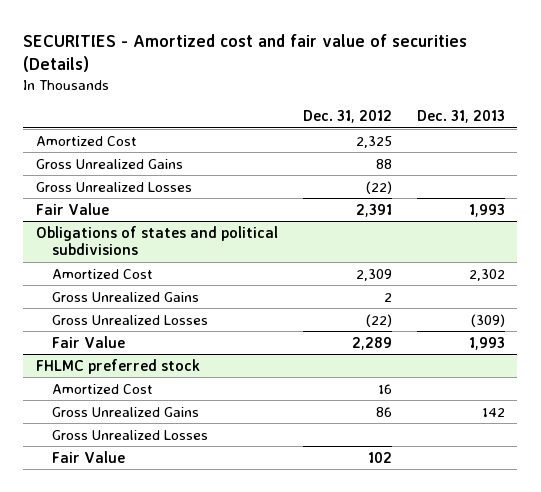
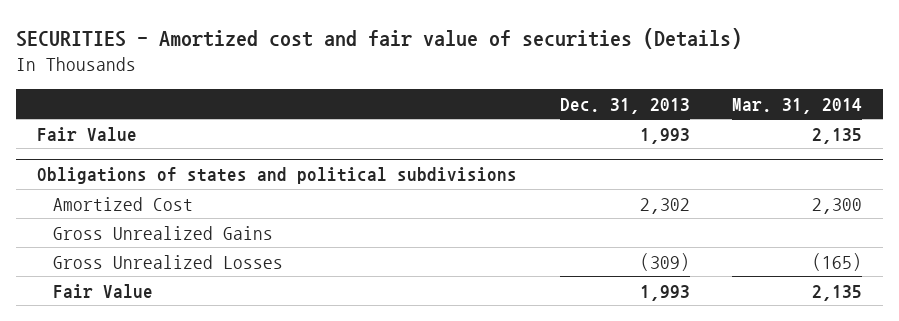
[302,110,392,124] Dec. 31, 2012 -> none
none -> [732,97,863,114] Mar. 31, 2014
[35,135,137,146] Amortized Cost -> none
[35,158,183,169] Gross Unrealized Gains -> none
[35,181,192,192] Gross Unrealized Losses -> none
[35,358,200,374] FHLMC preferred stock -> none
[52,383,154,394] Amortized Cost -> none
[52,406,200,417] Gross Unrealized Gains -> none
[52,429,209,440] Gross Unrealized Losses -> none
[52,450,126,463] Fair Value -> none

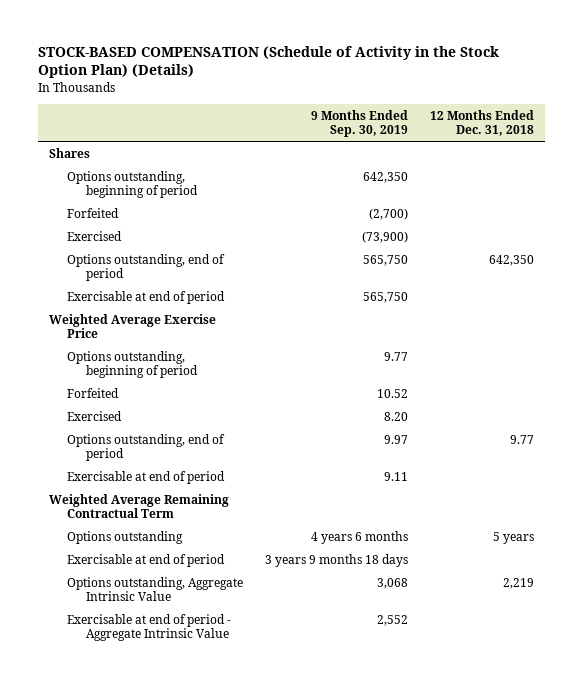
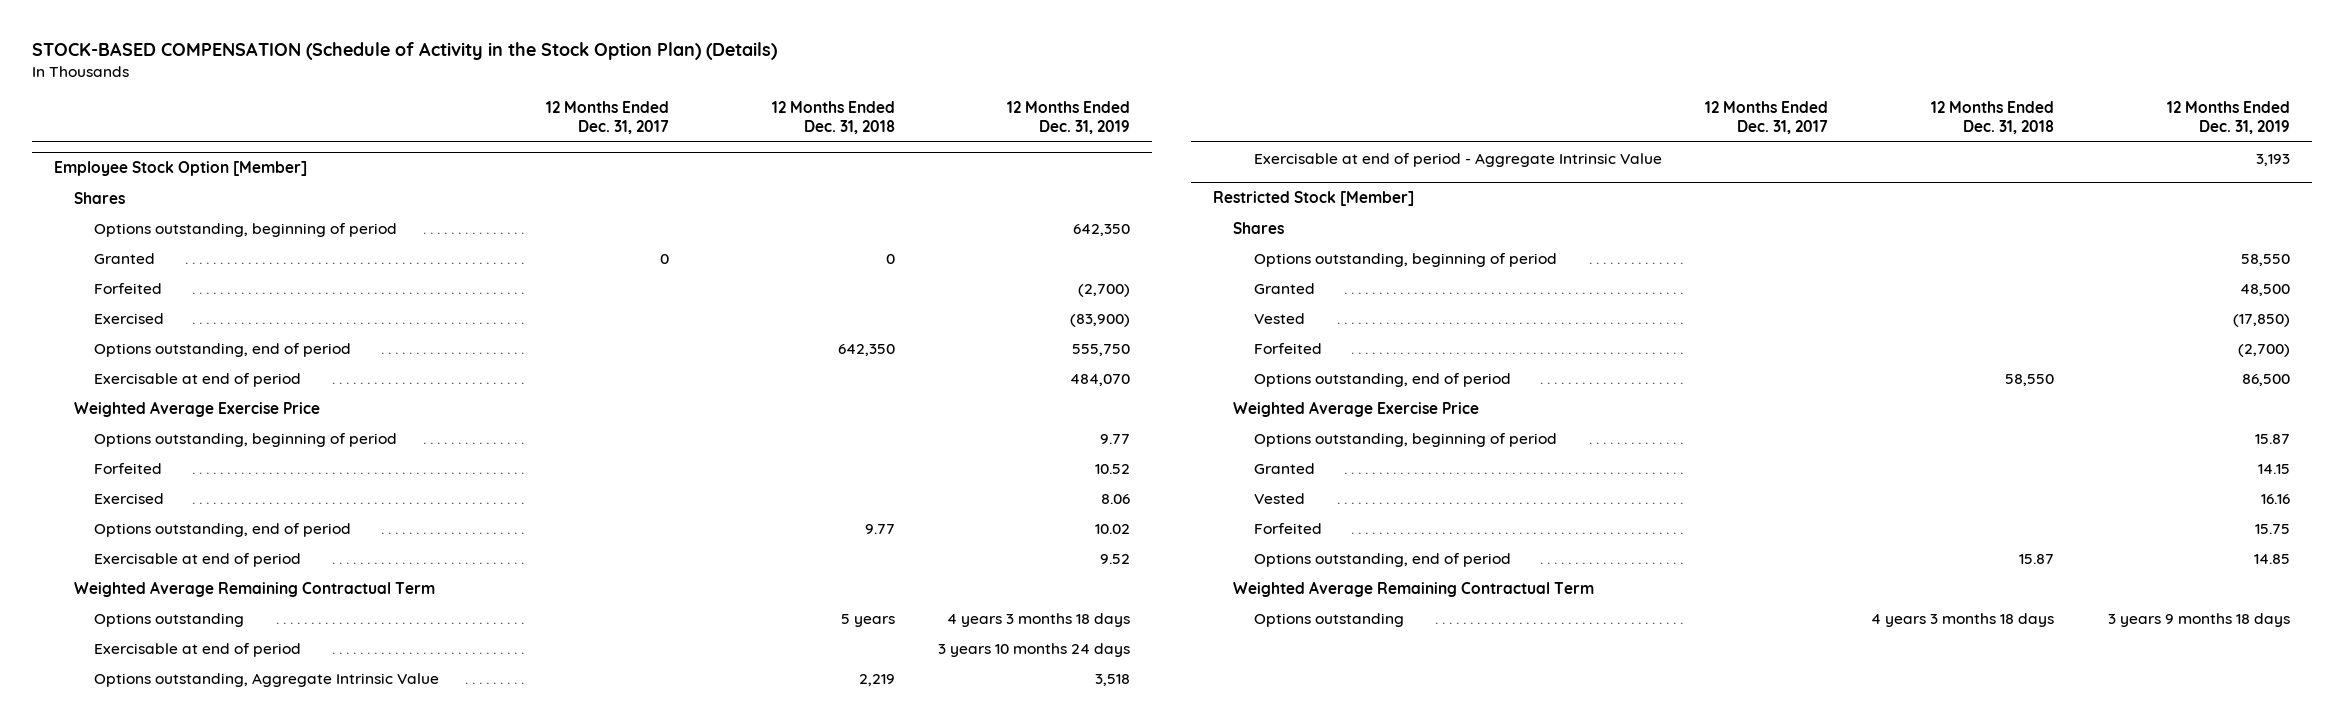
[311,109,409,137] 9 Months Ended Sep. 30, 2019 -> none
none -> [545,101,669,135] 12 Months Ended Dec. 31, 2017
none -> [1007,101,1131,135] 12 Months Ended Dec. 31, 2019
none -> [53,161,307,177] Employee Stock Option [Member]
none -> [94,252,156,264] Granted
none -> [1212,191,1414,207] Restricted Stock [Member]
none -> [1233,221,1285,234] Shares
none -> [1253,252,1557,267] Options outstanding, beginning of period
none -> [1253,282,1315,294] Granted
none -> [1253,312,1305,324] Vested
none -> [1253,342,1322,354] Forfeited
none -> [1253,372,1511,387] Options outstanding, end of period
none -> [1233,400,1480,417] Weighted Average Exercise Price
none -> [1253,432,1557,447] Options outstanding, beginning of period
none -> [1253,462,1315,474] Granted
none -> [1253,492,1305,504] Vested
none -> [1253,522,1322,534] Forfeited
none -> [1253,552,1511,567] Options outstanding, end of period
none -> [1233,580,1595,597] Weighted Average Remaining Contractual Term
none -> [1253,612,1404,627] Options outstanding

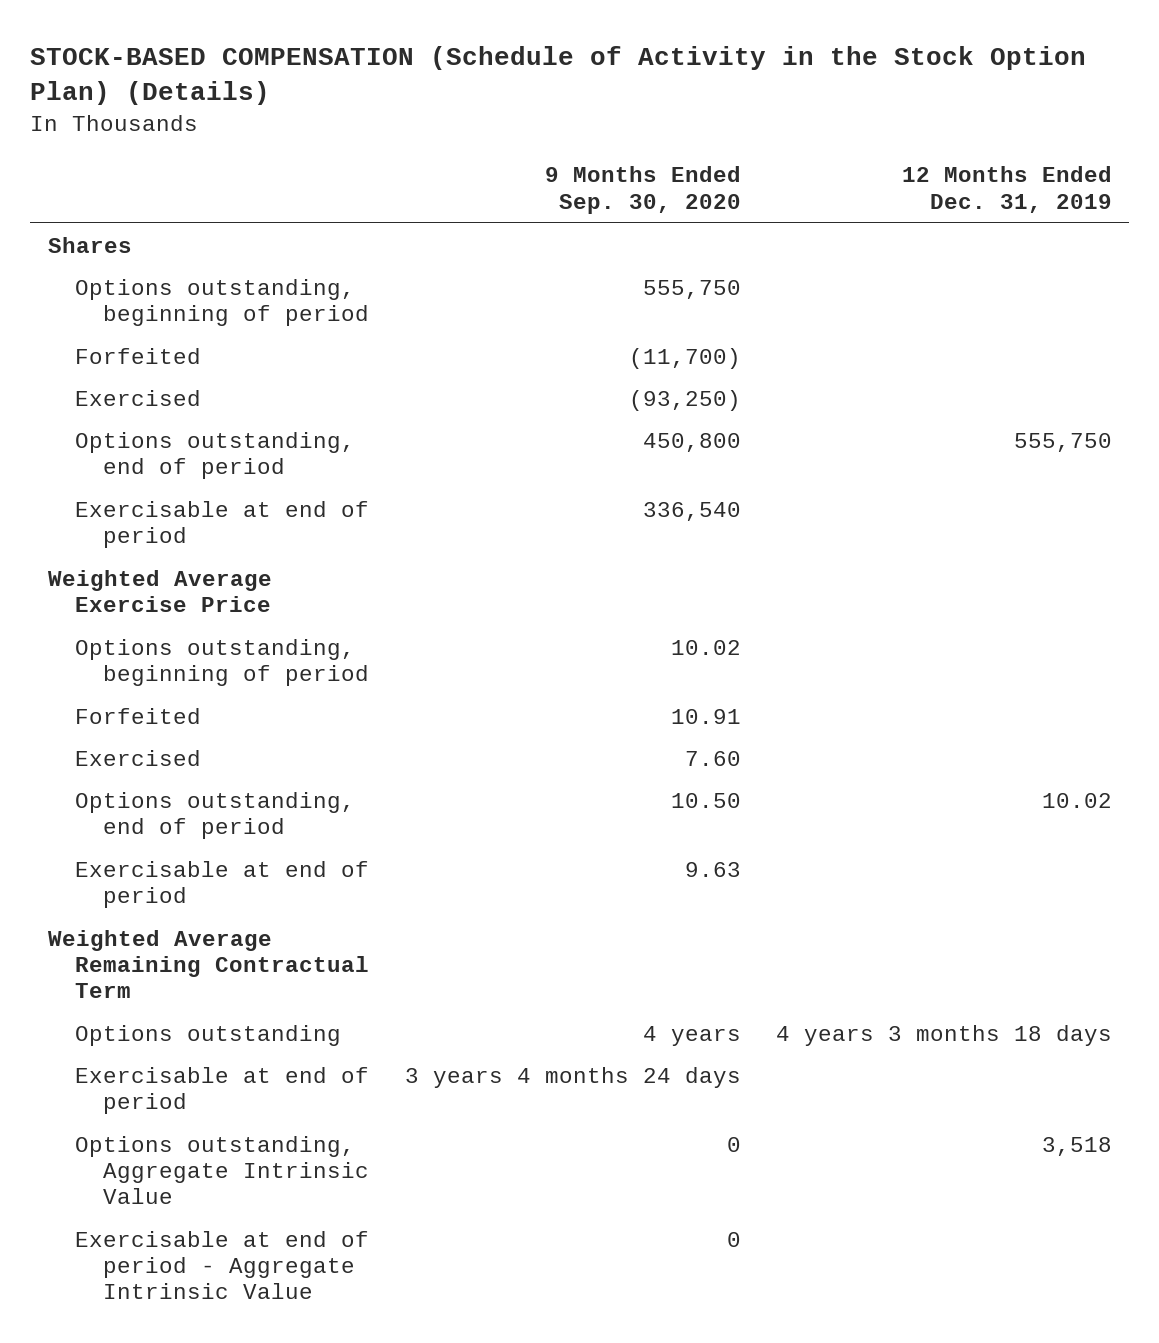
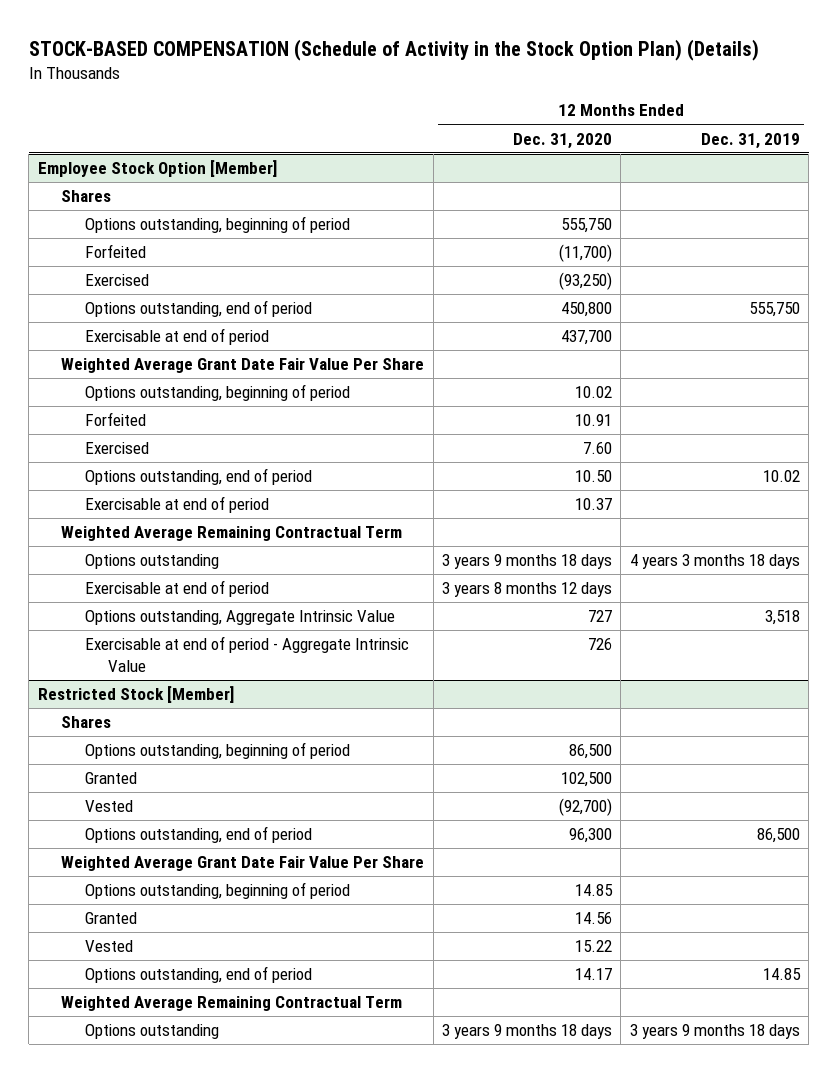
[544,166,741,214] 9 Months Ended Sep. 30, 2020 -> none
none -> [512,132,612,149] Dec. 31, 2020
none -> [37,160,277,178] Employee Stock Option [Member]
[47,569,272,613] Weighted Average Exercise Price -> [61,358,425,374] Weighted Average Grant Date Fair Value Per Share
none -> [37,686,234,704] Restricted Stock [Member]
none -> [61,716,112,729] Shares
none -> [84,742,350,760] Options outstanding, beginning of period
none -> [84,772,137,785] Granted
none -> [84,800,133,813] Vested
none -> [84,826,312,844] Options outstanding, end of period
none -> [61,856,425,872] Weighted Average Grant Date Fair Value Per Share
none -> [84,882,350,900] Options outstanding, beginning of period
none -> [84,912,137,925] Granted
none -> [84,940,133,953] Vested
none -> [84,966,312,984] Options outstanding, end of period
none -> [61,996,403,1012] Weighted Average Remaining Contractual Term
none -> [84,1024,219,1040] Options outstanding

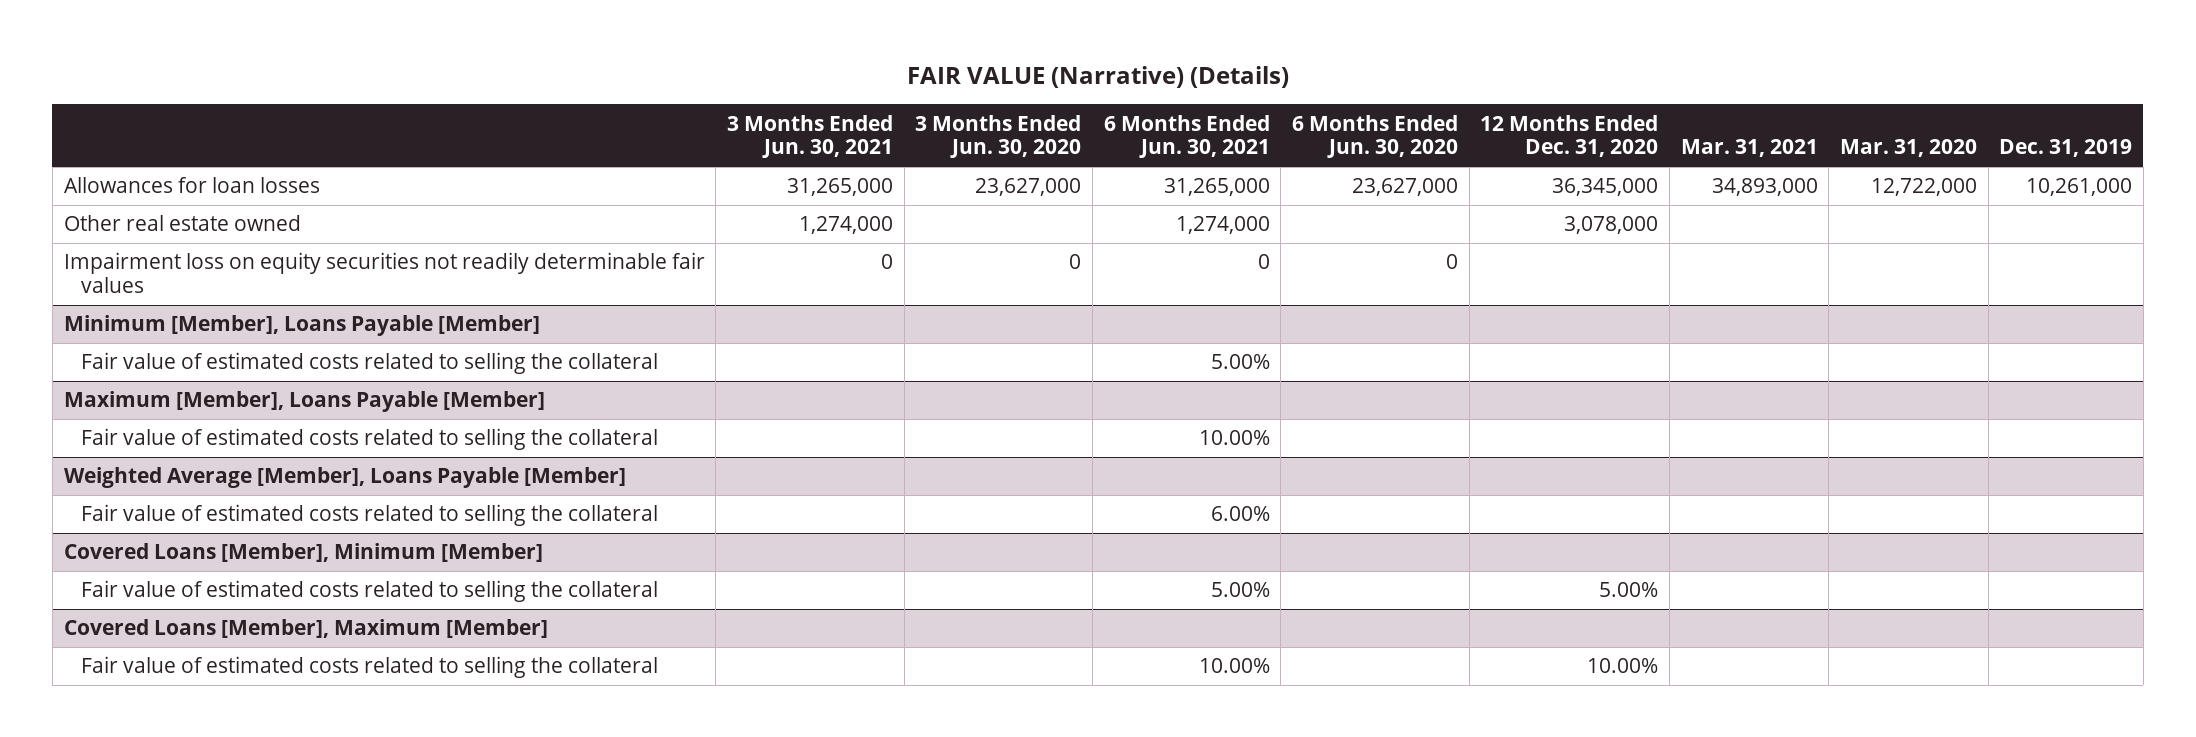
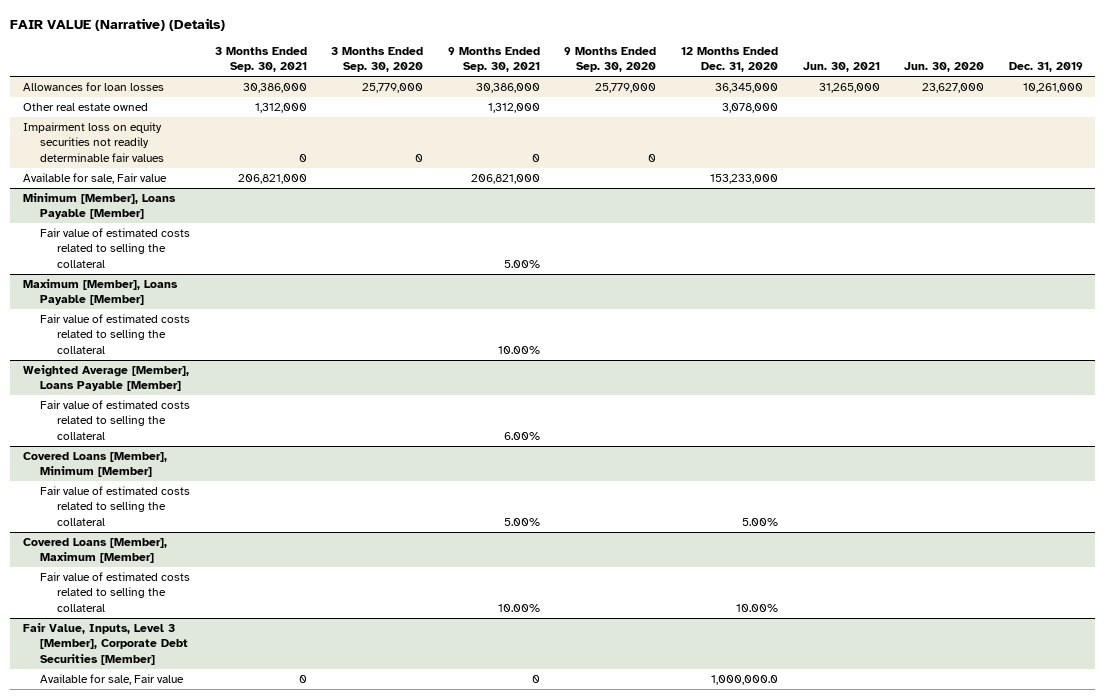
[726,114,893,159] 3 Months Ended Jun. 30, 2021 -> none
[915,114,1082,159] 3 Months Ended Jun. 30, 2020 -> none
[1103,114,1270,159] 6 Months Ended Jun. 30, 2021 -> none
[1291,114,1458,159] 6 Months Ended Jun. 30, 2020 -> none
[1680,139,1818,158] Mar. 31, 2021 -> none
[1839,139,1977,158] Mar. 31, 2020 -> none
none -> [214,47,307,73] 3 Months Ended Sep. 30, 2021
none -> [331,47,424,73] 3 Months Ended Sep. 30, 2020
none -> [447,47,540,73] 9 Months Ended Sep. 30, 2021
none -> [564,47,657,73] 9 Months Ended Sep. 30, 2020
none -> [802,62,880,73] Jun. 30, 2021
none -> [904,62,985,73] Jun. 30, 2020
none -> [22,173,167,185] Available for sale, Fair value
none -> [22,623,188,665] Fair Value, Inputs, Level 3 [Member], Corporate Debt Securities [Member]
none -> [39,674,184,686] Available for sale, Fair value

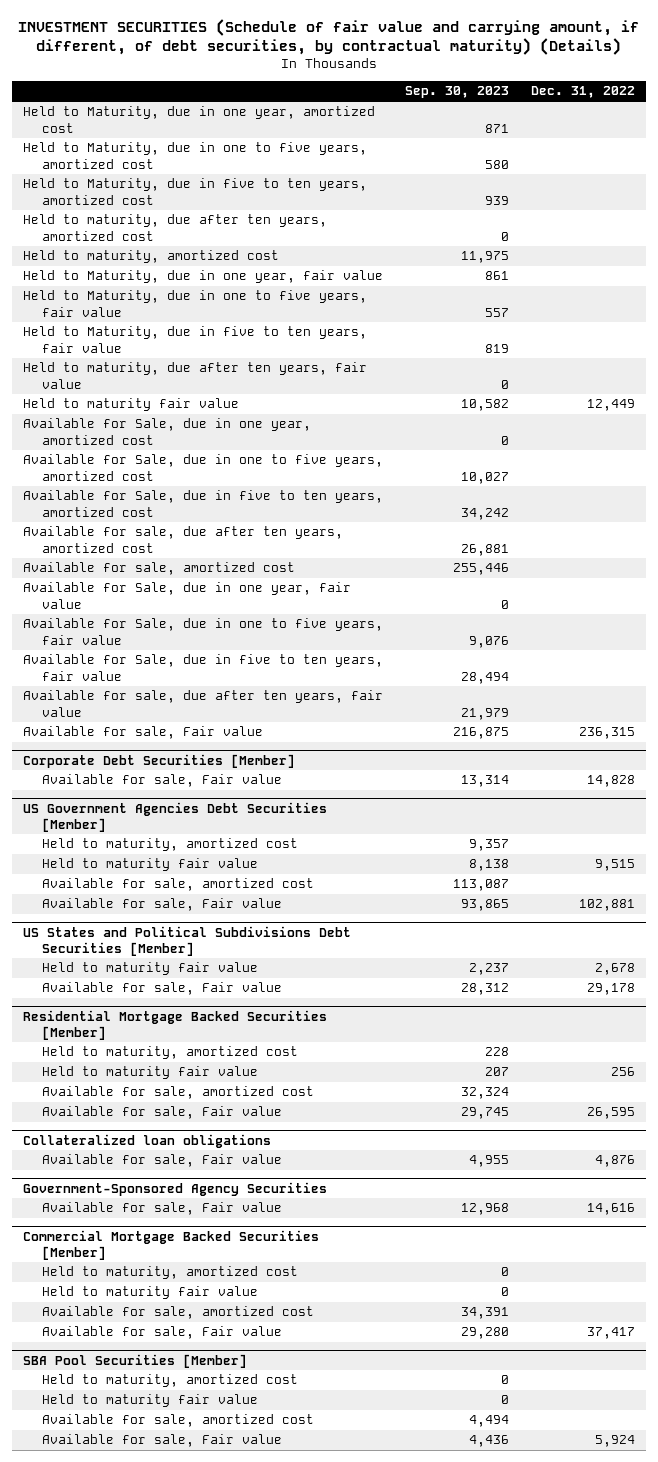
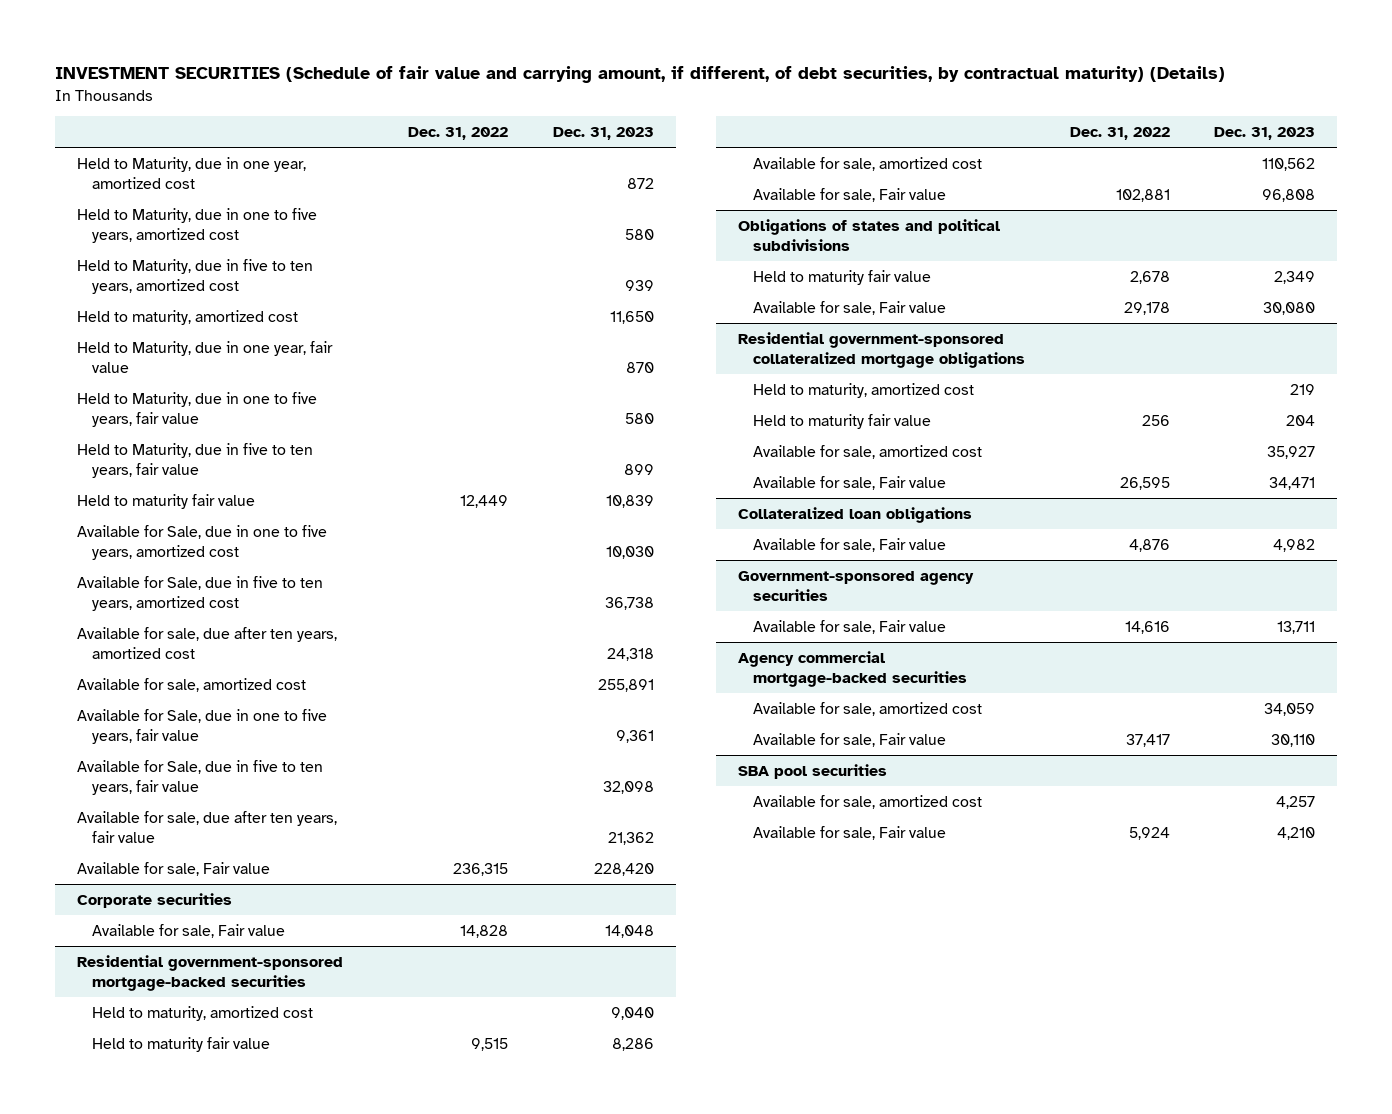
[405,86,510,99] Sep. 30, 2023 -> none
none -> [552,127,654,141] Dec. 31, 2023
[22,214,327,241] Held to maturity, due after ten years, amortized cost -> none
[22,362,367,389] Held to maturity, due after ten years, fair value -> none
[22,418,311,445] Available for Sale, due in one year, amortized cost -> none
[22,582,351,609] Available for Sale, due in one year, fair value -> none
[22,753,295,768] Corporate Debt Securities [Member] -> [76,892,232,908] Corporate securities
[22,801,327,832] US Government Agencies Debt Securities [Member] -> [76,954,343,991] Residential government-sponsored mortgage-backed securities
[22,925,351,956] US States and Political Subdivisions Debt Securities [Member] -> [737,218,1000,251] Obligations of states and political subdivisions
[22,1009,327,1040] Residential Mortgage Backed Securities [Member] -> [737,331,1026,368] Residential government-sponsored collateralized mortgage obligations
[22,1181,327,1196] Government-Sponsored Agency Securities -> [737,570,974,601] Government-sponsored agency securities
[41,1266,298,1280] Held to maturity, amortized cost -> none
[41,1286,258,1300] Held to maturity fair value -> none
[22,1229,319,1260] Commercial Mortgage Backed Securities [Member] -> [737,650,968,687] Agency commercial mortgage-backed securities
[41,1374,298,1388] Held to maturity, amortized cost -> none
[41,1394,258,1408] Held to maturity fair value -> none
[22,1353,247,1368] SBA Pool Securities [Member] -> [737,763,887,779] SBA pool securities

